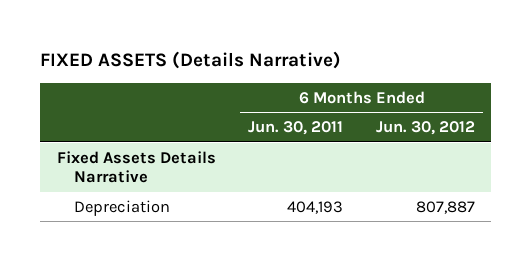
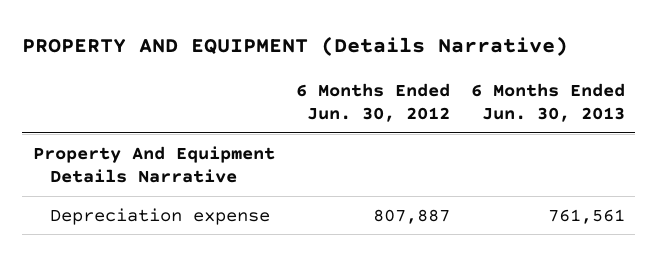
[40,51,342,70] FIXED ASSETS (Details Narrative) -> [21,35,568,56] PROPERTY AND EQUIPMENT (Details Narrative)
[248,121,344,136] Jun. 30, 2011 -> none
none -> [470,82,625,123] 6 Months Ended Jun. 30, 2013
[56,150,216,184] Fixed Assets Details Narrative -> none
none -> [32,145,275,184] Property And Equipment Details Narrative
[73,199,170,216] Depreciation -> [50,207,271,225] Depreciation expense

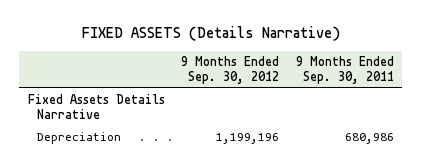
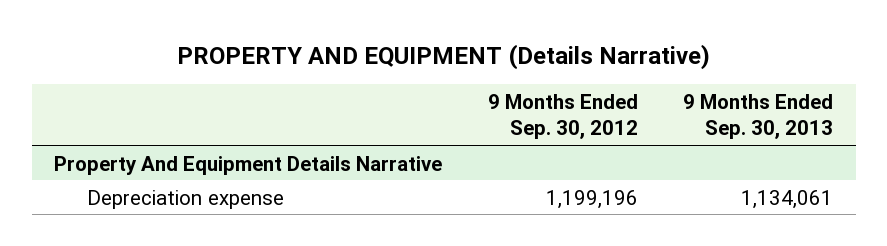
[81,26,340,42] FIXED ASSETS (Details Narrative) -> [176,43,710,70] PROPERTY AND EQUIPMENT (Details Narrative)
[295,55,394,85] 9 Months Ended Sep. 30, 2011 -> none
none -> [683,94,834,140] 9 Months Ended Sep. 30, 2013
[27,94,165,120] Fixed Assets Details Narrative -> none
none -> [54,155,443,175] Property And Equipment Details Narrative
[36,132,121,145] Depreciation -> [87,189,285,209] Depreciation expense

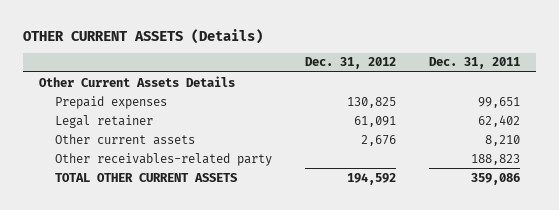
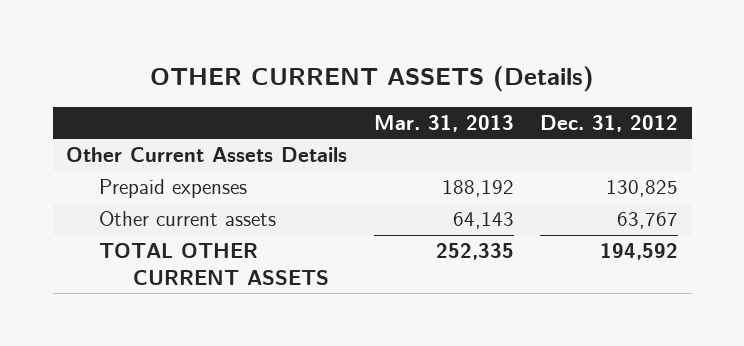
[428,57,520,70] Dec. 31, 2011 -> none
none -> [373,114,514,132] Mar. 31, 2013
[54,114,153,128] Legal retainer -> none
[54,152,272,166] Other receivables-related party -> none
[360,134,396,146] 2,676 -> [617,212,679,230] 63,767

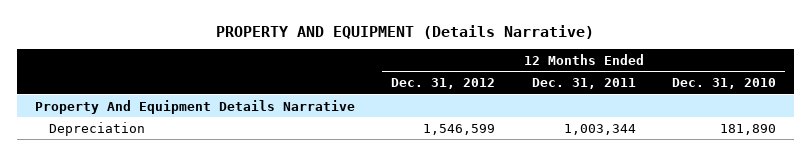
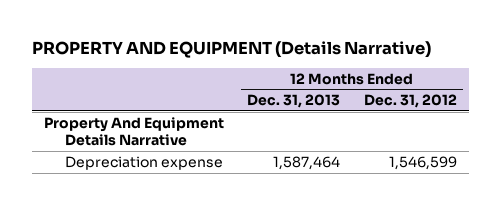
[531,78,636,90] Dec. 31, 2011 -> none
[672,78,777,90] Dec. 31, 2010 -> none
none -> [247,94,341,109] Dec. 31, 2013
[49,121,146,136] Depreciation -> [64,155,223,170] Depreciation expense

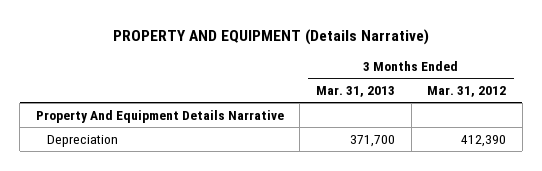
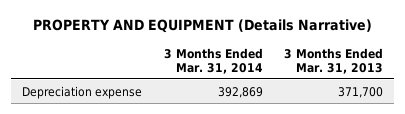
[427,86,507,98] Mar. 31, 2012 -> none
none -> [163,47,263,74] 3 Months Ended Mar. 31, 2014
[35,109,284,123] Property And Equipment Details Narrative -> none
[47,134,119,147] Depreciation -> [22,86,143,100] Depreciation expense

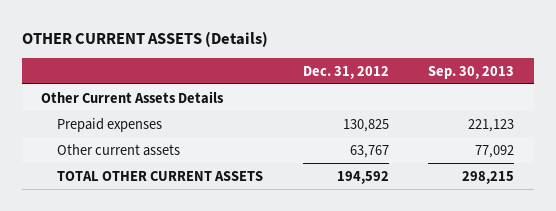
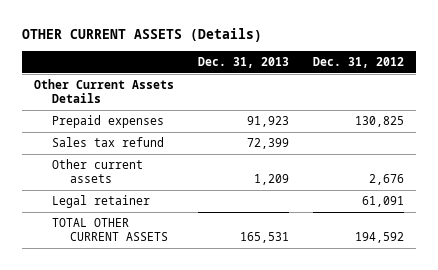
[428,65,515,79] Sep. 30, 2013 -> none
none -> [197,56,289,68] Dec. 31, 2013
none -> [51,137,164,148] Sales tax refund
[349,144,389,158] 63,767 -> [369,174,405,186] 2,676
none -> [51,195,150,209] Legal retainer

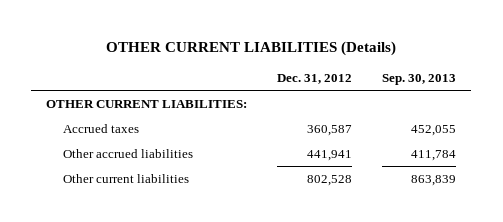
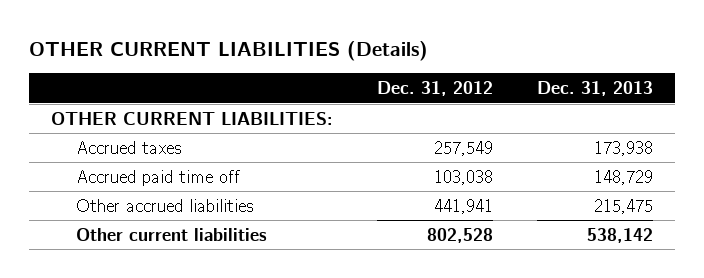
[382,74,457,86] Sep. 30, 2013 -> none
none -> [537,80,654,96] Dec. 31, 2013
[307,124,353,136] 360,587 -> [434,140,494,156] 257,549
none -> [75,169,240,186] Accrued paid time off

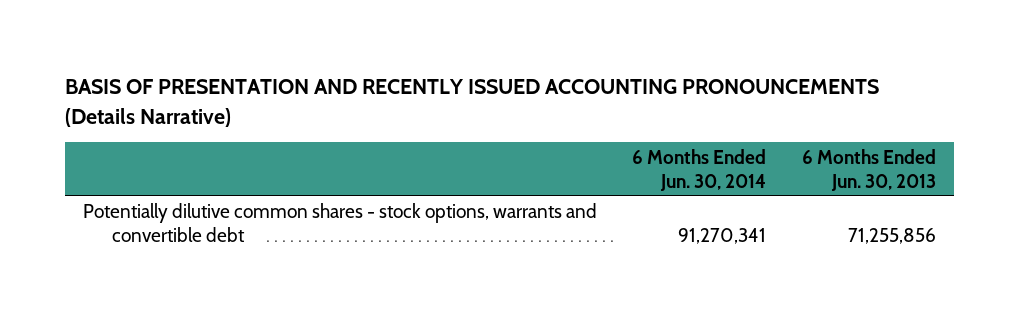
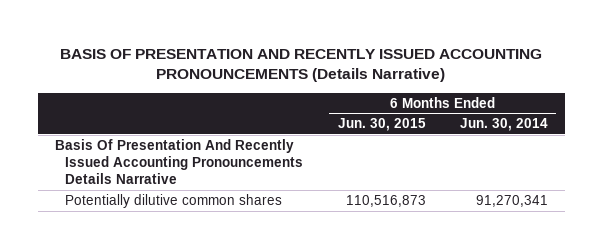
[801,148,936,191] 6 Months Ended Jun. 30, 2013 -> none
none -> [337,118,426,132] Jun. 30, 2015
none -> [55,138,304,185] Basis Of Presentation And Recently Issued Accounting Pronouncements Details Narrative
[82,203,597,243] Potentially dilutive common shares - stock options, warrants and convertible debt -> [65,193,283,208] Potentially dilutive common shares

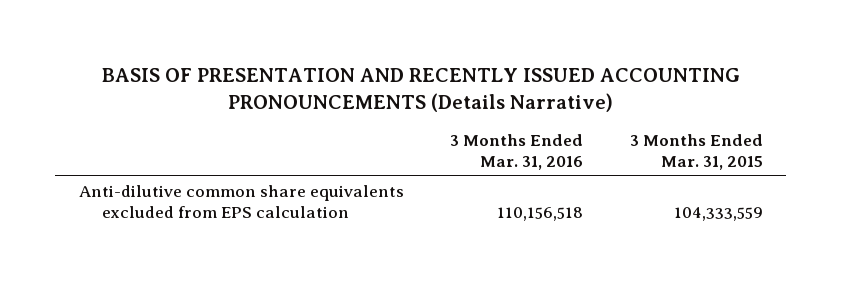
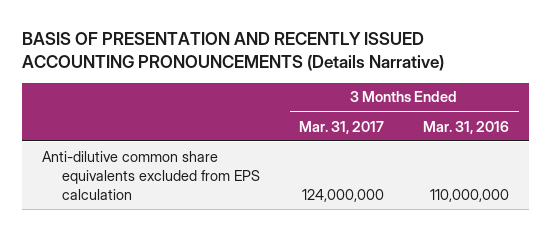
[629,134,763,171] 3 Months Ended Mar. 31, 2015 -> none
none -> [299,120,385,134] Mar. 31, 2017
[497,207,584,222] 110,156,518 -> [430,189,510,203] 110,000,000

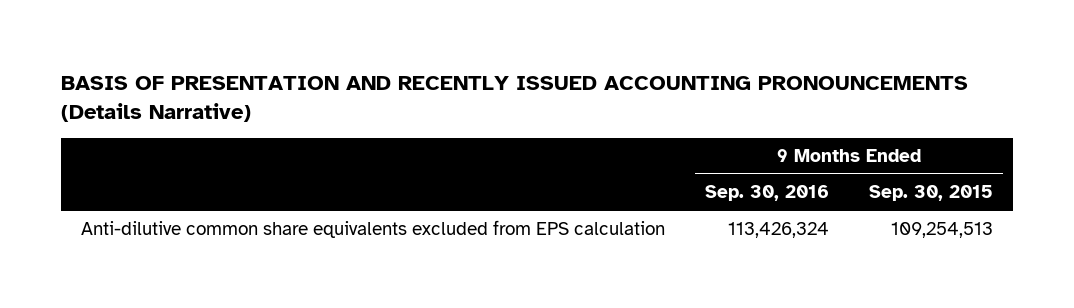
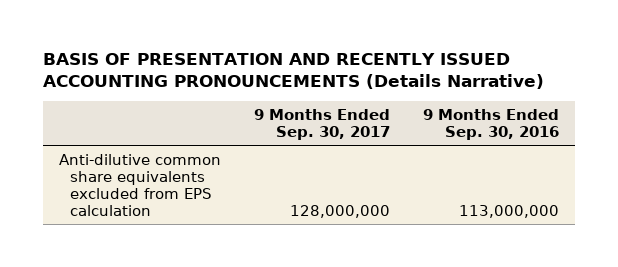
[869,185,994,202] Sep. 30, 2015 -> none
none -> [254,108,391,140] 9 Months Ended Sep. 30, 2017
[728,222,830,239] 113,426,324 -> [458,204,559,218] 113,000,000

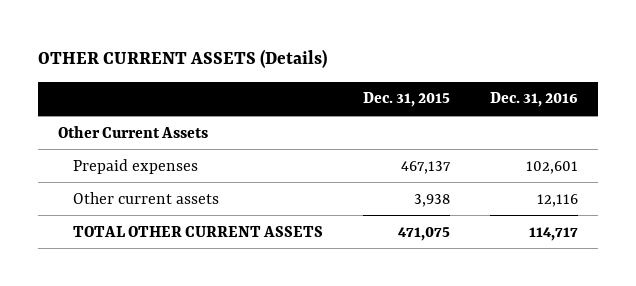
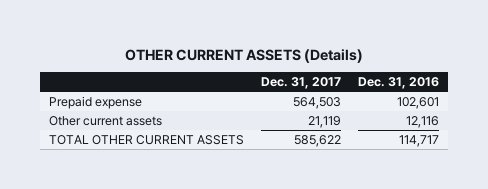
[363,92,451,108] Dec. 31, 2015 -> none
none -> [260,77,341,90] Dec. 31, 2017
[57,125,208,138] Other Current Assets -> none
[73,158,199,174] Prepaid expenses -> [48,96,142,110] Prepaid expense

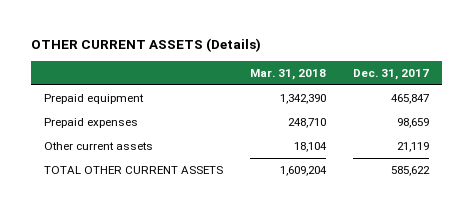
[358,77,440,90] Dec. 31, 2016 -> none
none -> [250,68,327,80] Mar. 31, 2018
none -> [44,94,145,105] Prepaid equipment
[48,96,142,110] Prepaid expense -> [44,118,139,129] Prepaid expenses
[292,97,341,110] 564,503 -> [397,118,430,129] 98,659

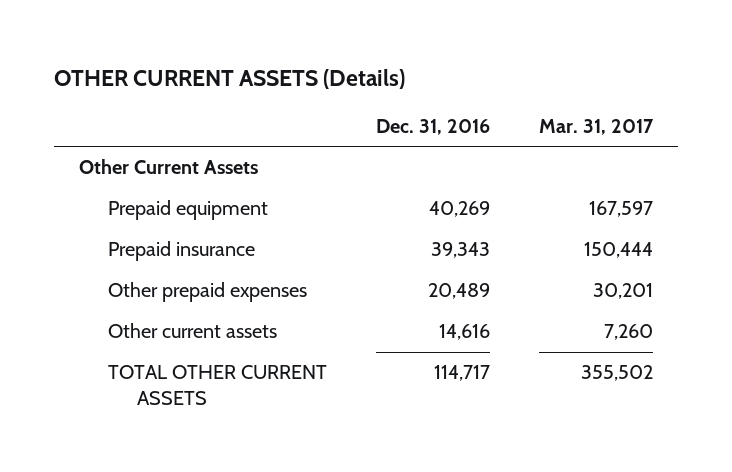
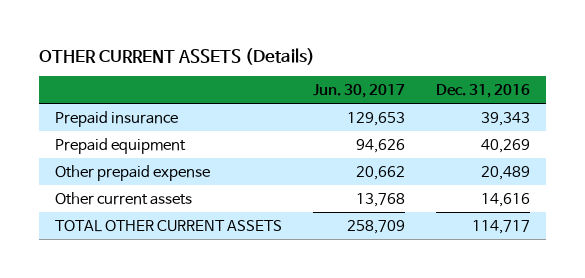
[539,119,655,136] Mar. 31, 2017 -> none
none -> [312,84,405,99] Jun. 30, 2017
[78,159,258,175] Other Current Assets -> none
[107,200,268,221] Prepaid equipment -> [54,137,186,154] Prepaid equipment
[107,282,307,303] Other prepaid expenses -> [54,164,210,181] Other prepaid expense

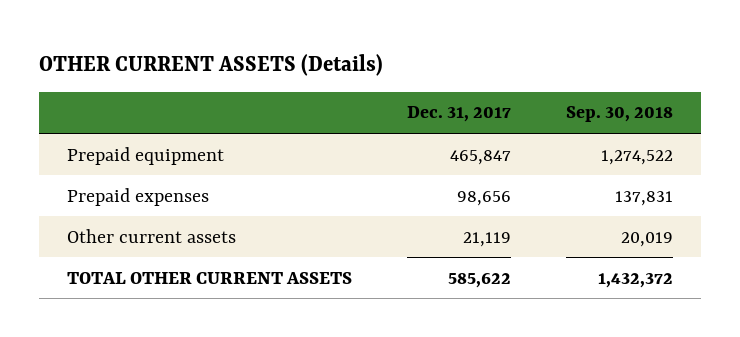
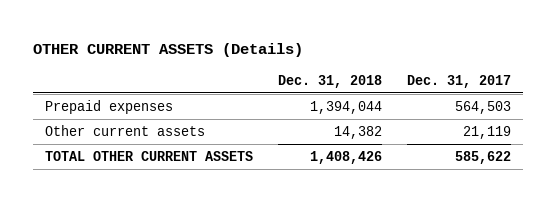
[566,106,674,123] Sep. 30, 2018 -> none
none -> [278,74,383,88] Dec. 31, 2018
[67,146,225,165] Prepaid equipment -> none
[457,190,512,206] 98,656 -> [454,101,511,115] 564,503

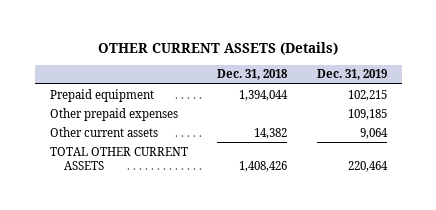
[406,74,511,88] Dec. 31, 2017 -> none
none -> [316,69,387,81] Dec. 31, 2019
[45,100,174,115] Prepaid expenses -> [49,88,154,102] Prepaid equipment
none -> [49,107,178,121] Other prepaid expenses

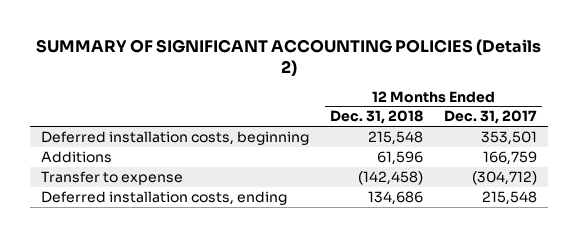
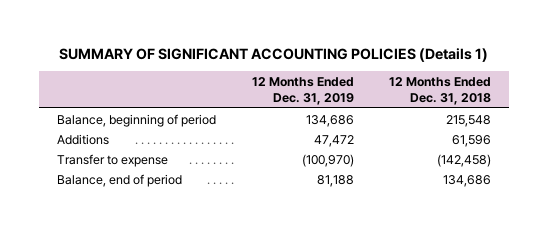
[36,38,542,77] SUMMARY OF SIGNIFICANT ACCOUNTING POLICIES (Details 2) -> [59,47,489,62] SUMMARY OF SIGNIFICANT ACCOUNTING POLICIES (Details 1)
[444,110,538,125] Dec. 31, 2017 -> none
none -> [251,76,354,105] 12 Months Ended Dec. 31, 2019
[40,130,309,145] Deferred installation costs, beginning -> [56,113,216,127] Balance, beginning of period
[40,190,287,205] Deferred installation costs, ending -> [56,173,182,187] Balance, end of period

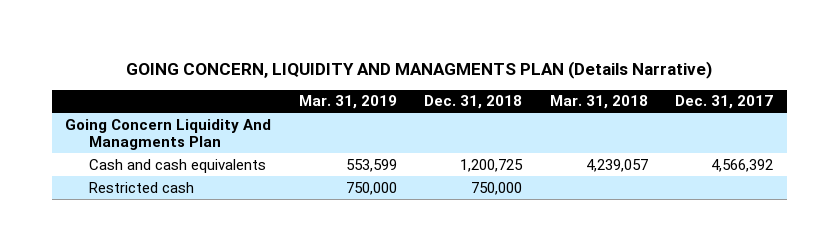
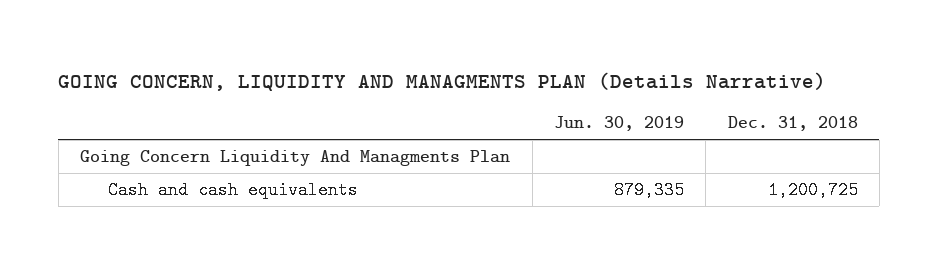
[298,95,397,110] Mar. 31, 2019 -> none
[549,95,648,110] Mar. 31, 2018 -> none
[675,95,774,110] Dec. 31, 2017 -> none
none -> [553,116,684,132] Jun. 30, 2019
[88,181,194,193] Restricted cash -> none

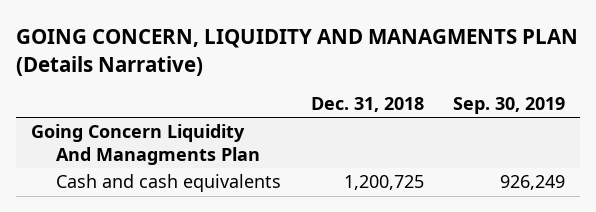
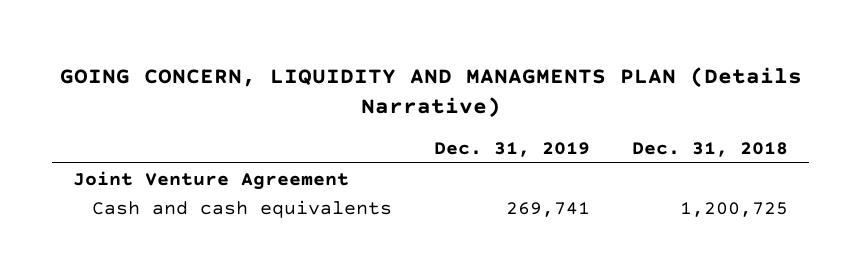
[453,96,566,114] Sep. 30, 2019 -> none
none -> [434,141,591,157] Dec. 31, 2019
[30,124,261,165] Going Concern Liquidity And Managments Plan -> [72,170,349,190] Joint Venture Agreement

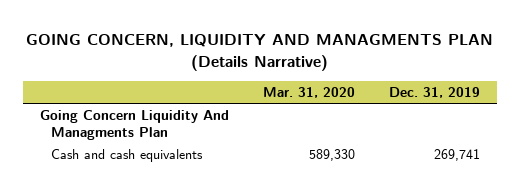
[632,141,789,157] Dec. 31, 2018 -> none
none -> [262,86,355,98] Mar. 31, 2020
[72,170,349,190] Joint Venture Agreement -> [39,110,229,140] Going Concern Liquidity And Managments Plan

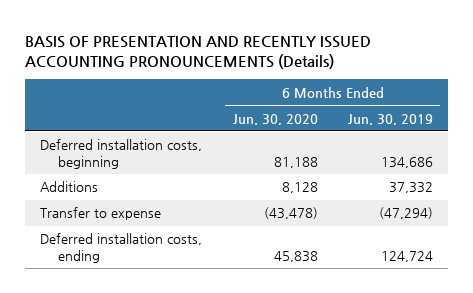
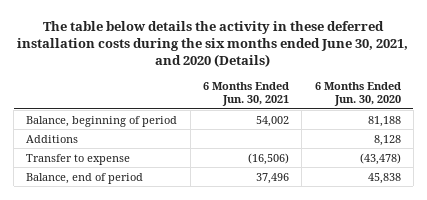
[25,35,372,70] BASIS OF PRESENTATION AND RECENTLY ISSUED ACCOUNTING PRONOUNCEMENTS (Details) -> [17,20,409,68] The table below details the activity in these deferred installation costs during the six months ended June 30, 2021, and 2020 (Details)
[347,113,433,125] Jun. 30, 2019 -> none
none -> [202,82,289,107] 6 Months Ended Jun. 30, 2021
[40,139,203,170] Deferred installation costs, beginning -> [26,115,178,127] Balance, beginning of period
[40,233,203,264] Deferred installation costs, ending -> [26,172,144,184] Balance, end of period

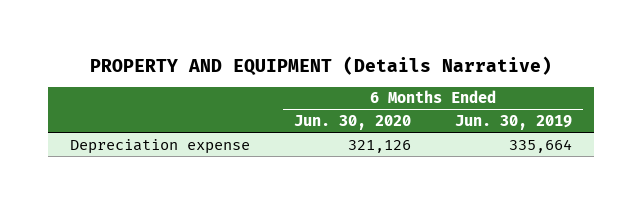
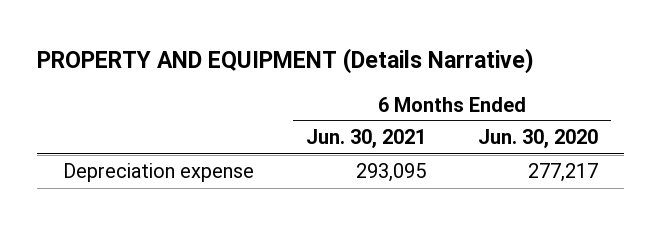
[455,115,573,131] Jun. 30, 2019 -> none
none -> [306,129,427,149] Jun. 30, 2021
[348,139,412,153] 321,126 -> [527,163,598,183] 277,217

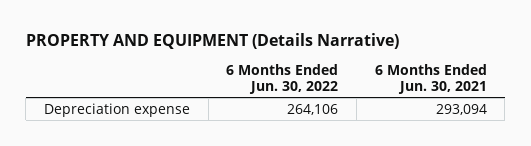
[477,129,598,149] Jun. 30, 2020 -> none
none -> [226,63,339,95] 6 Months Ended Jun. 30, 2022
[356,163,427,183] 293,095 -> [435,103,487,115] 293,094

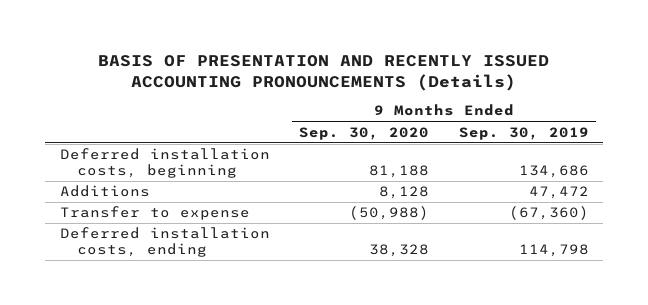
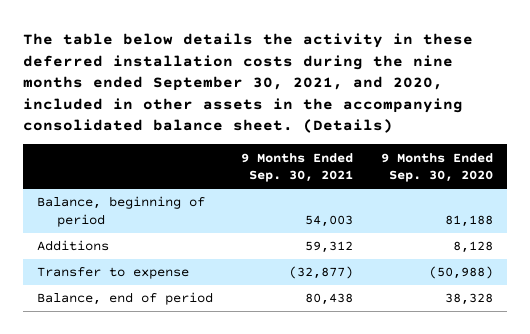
[98,54,550,91] BASIS OF PRESENTATION AND RECENTLY ISSUED ACCOUNTING PRONOUNCEMENTS (Details) -> [22,33,473,134] The table below details the activity in these deferred installation costs during the nine months ended September 30, 2021, and 2020, included in other assets in the accompanying consolidated balance sheet. (Details)
[458,126,589,140] Sep. 30, 2019 -> none
none -> [240,152,353,183] 9 Months Ended Sep. 30, 2021
[59,148,270,178] Deferred installation costs, beginning -> [36,196,205,227] Balance, beginning of period
[59,227,270,257] Deferred installation costs, ending -> [36,292,213,306] Balance, end of period

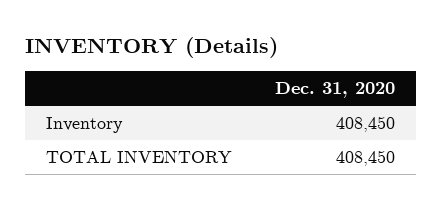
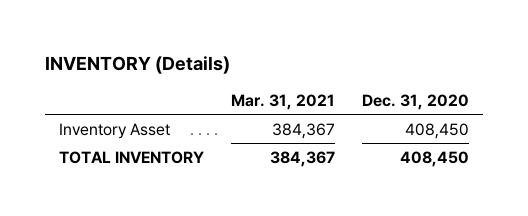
none -> [231,94,336,111] Mar. 31, 2021
[46,117,124,134] Inventory -> [59,122,171,139] Inventory Asset

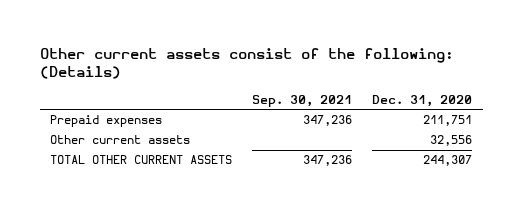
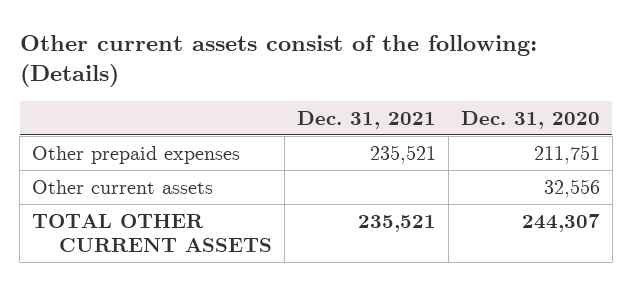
[252,95,353,108] Sep. 30, 2021 -> none
none -> [297,110,437,129] Dec. 31, 2021
[49,115,162,128] Prepaid expenses -> [32,145,241,164] Other prepaid expenses

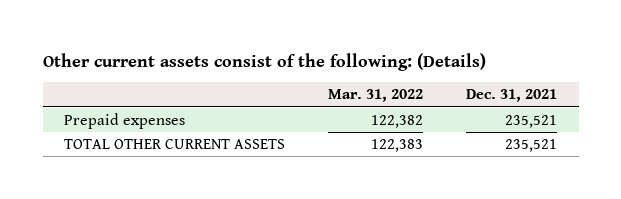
[460,110,600,129] Dec. 31, 2020 -> none
none -> [328,89,424,103] Mar. 31, 2022
[32,179,214,194] Other current assets -> none
[32,145,241,164] Other prepaid expenses -> [64,113,186,130] Prepaid expenses

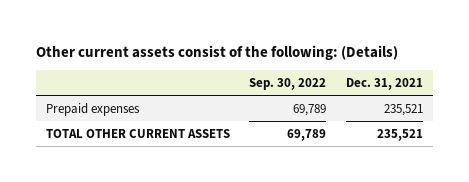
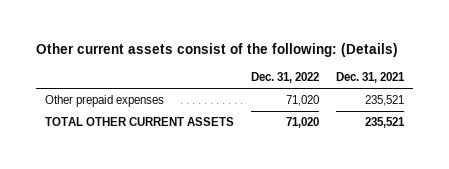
[249,78,327,91] Sep. 30, 2022 -> none
none -> [251,72,320,84] Dec. 31, 2022
[46,102,141,116] Prepaid expenses -> [45,95,165,108] Other prepaid expenses

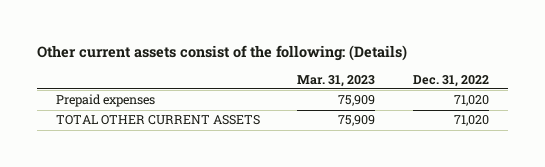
[336,72,406,84] Dec. 31, 2021 -> none
none -> [297,74,376,87] Mar. 31, 2023
[45,95,165,108] Other prepaid expenses -> [55,94,155,108] Prepaid expenses

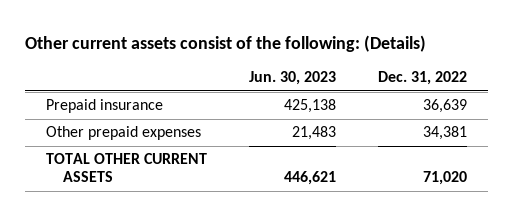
[297,74,376,87] Mar. 31, 2023 -> none
none -> [249,71,337,86] Jun. 30, 2023
none -> [46,99,164,114] Prepaid insurance
[55,94,155,108] Prepaid expenses -> [46,126,202,141] Other prepaid expenses
[453,95,489,107] 71,020 -> [423,126,468,141] 34,381

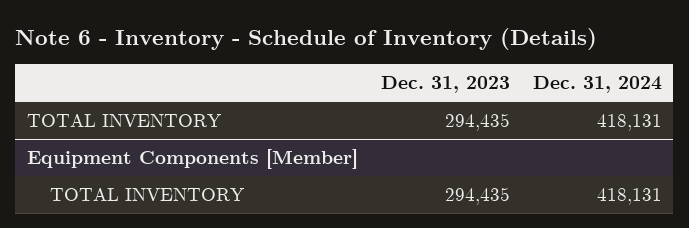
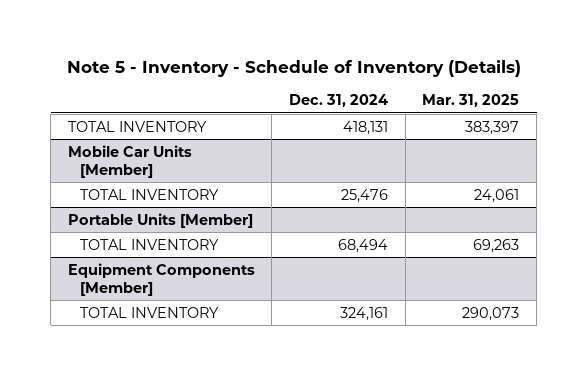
[15,28,598,51] Note 6 - Inventory - Schedule of Inventory (Details) -> [66,60,521,78] Note 5 - Inventory - Schedule of Inventory (Details)
[380,76,510,94] Dec. 31, 2023 -> none
none -> [422,94,520,108] Mar. 31, 2025
none -> [67,144,192,178] Mobile Car Units [Member]
none -> [79,188,219,200] TOTAL INVENTORY
none -> [67,212,253,228] Portable Units [Member]
none -> [79,238,219,250] TOTAL INVENTORY
[596,187,662,205] 418,131 -> [340,306,389,321] 324,161

